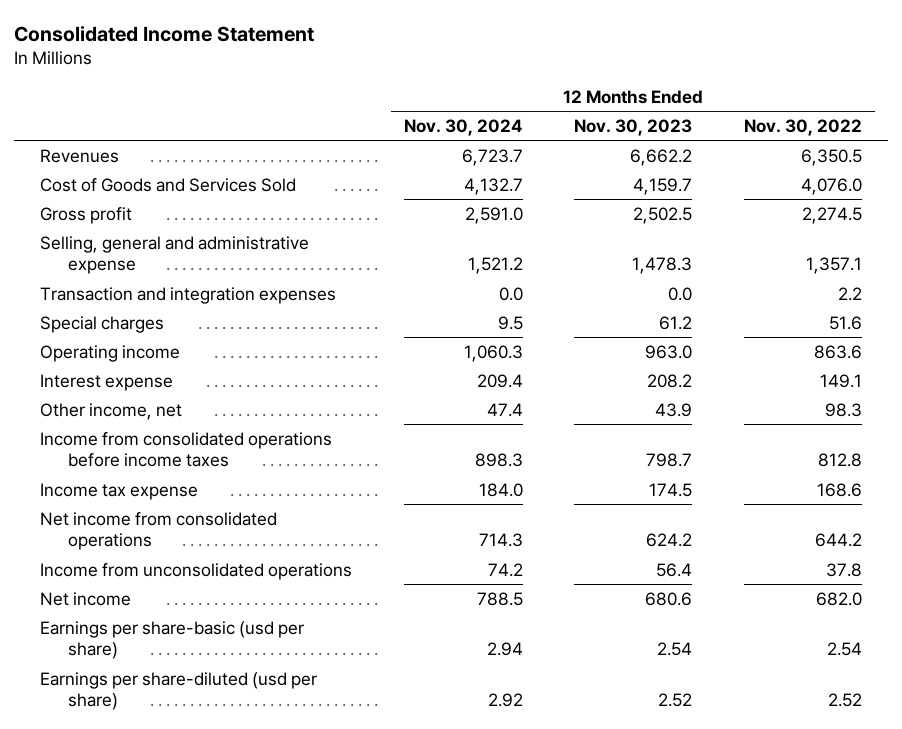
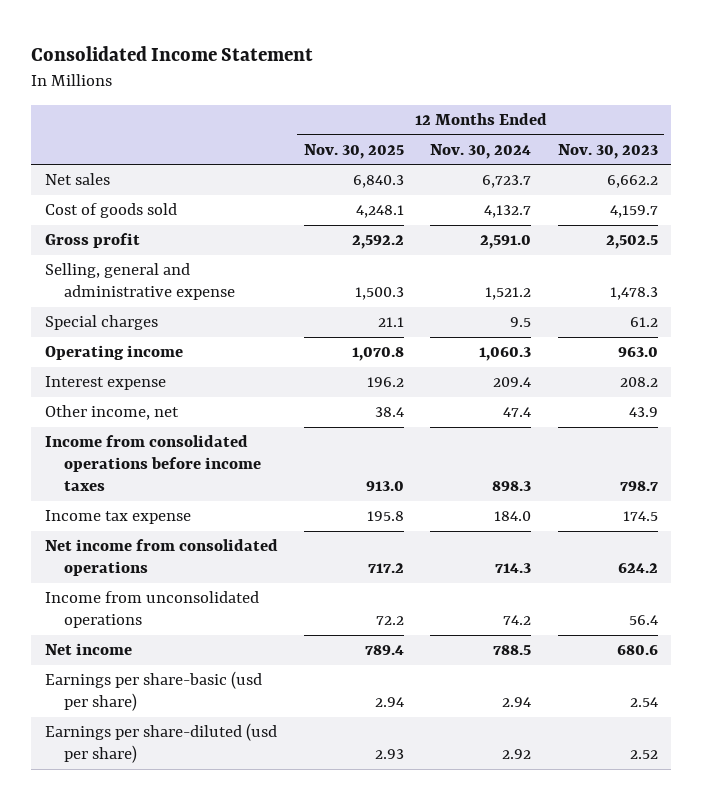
[743,118,862,136] Nov. 30, 2022 -> none
none -> [303,143,404,159] Nov. 30, 2025
[40,148,120,163] Revenues -> [44,173,110,186] Net sales
[40,177,297,192] Cost of Goods and Services Sold -> [44,203,177,219] Cost of goods sold
[40,286,337,304] Transaction and integration expenses -> none

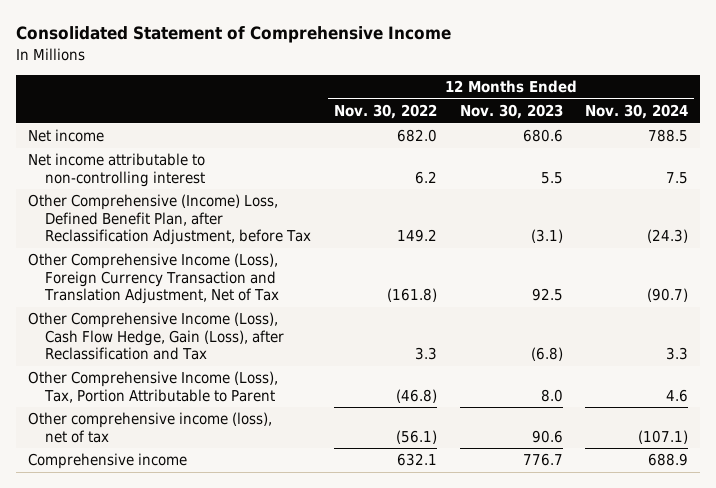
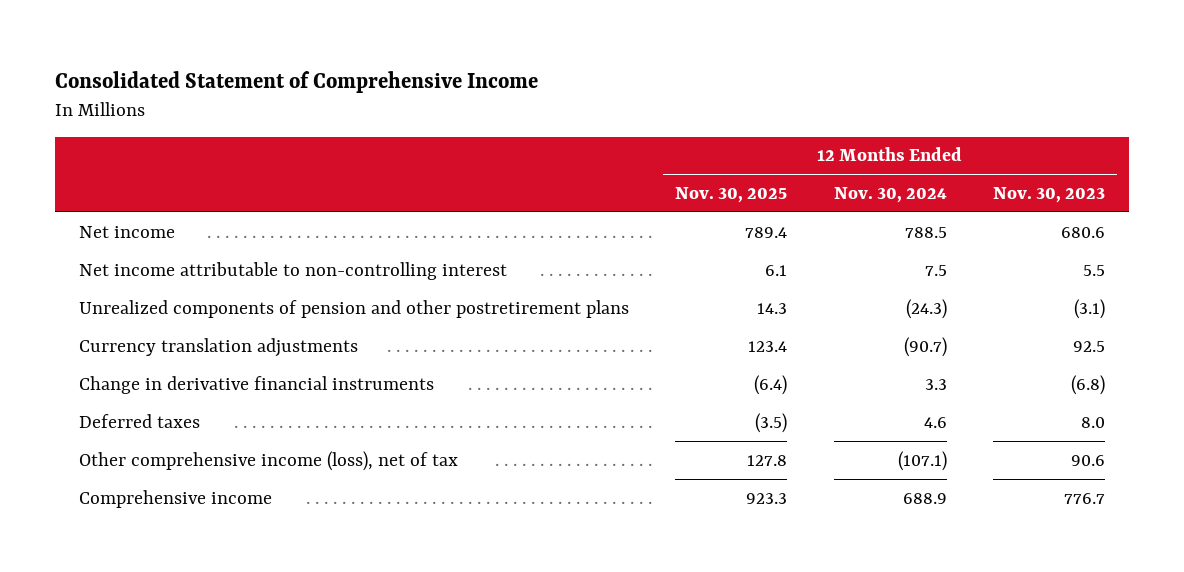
[333,104,437,120] Nov. 30, 2022 -> none
none -> [675,187,788,204] Nov. 30, 2025
[27,194,311,246] Other Comprehensive (Income) Loss, Defined Benefit Plan, after Reclassification Adjustment, before Tax -> [78,299,629,318] Unrealized components of pension and other postretirement plans
[27,253,279,305] Other Comprehensive Income (Loss), Foreign Currency Transaction and Translation Adjustment, Net of Tax -> [78,337,358,357] Currency translation adjustments
[27,312,284,361] Other Comprehensive Income (Loss), Cash Flow Hedge, Gain (Loss), after Reclassification and Tax -> [78,375,434,394] Change in derivative financial instruments
[27,371,278,403] Other Comprehensive Income (Loss), Tax, Portion Attributable to Parent -> [78,413,200,428] Deferred taxes

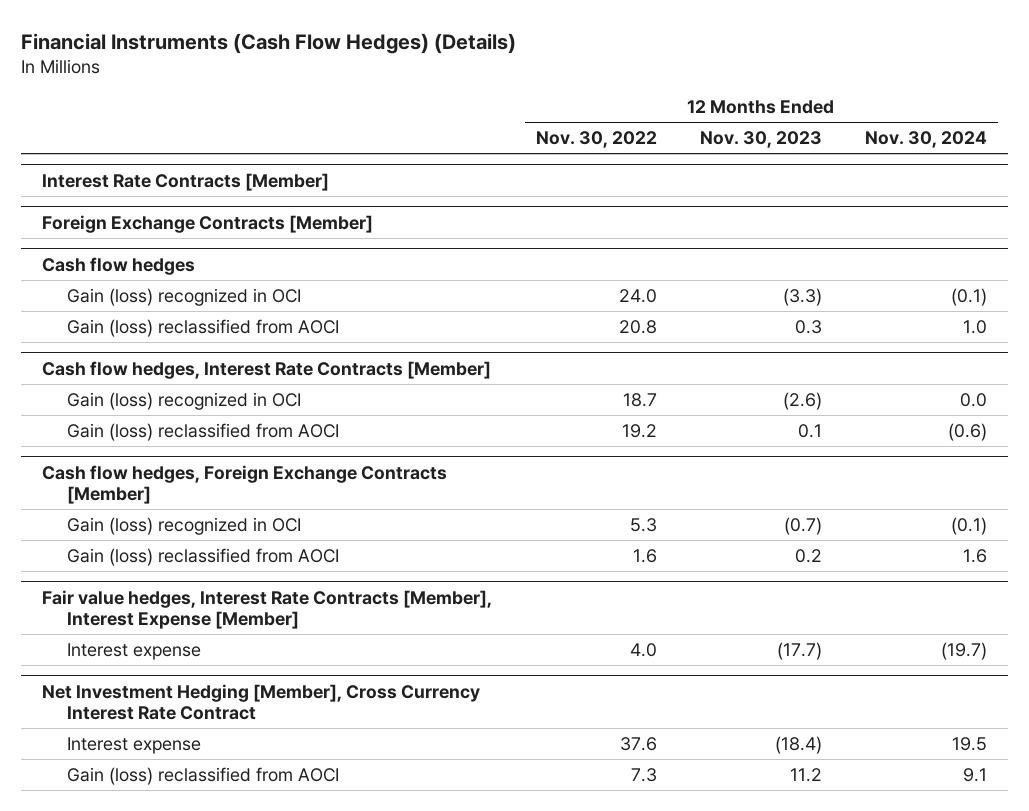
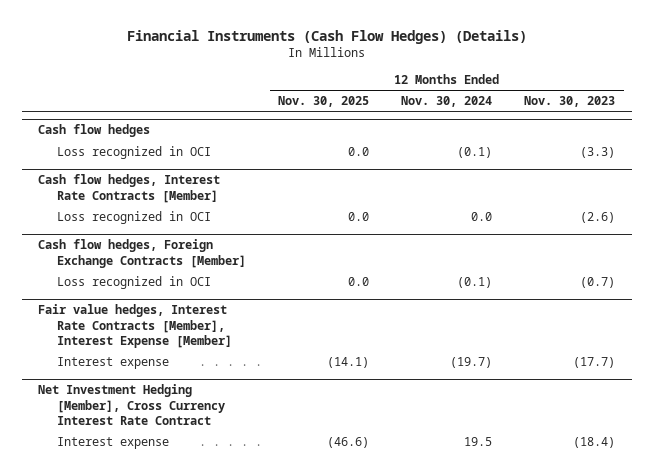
[535,131,657,149] Nov. 30, 2022 -> none
none -> [277,96,369,108] Nov. 30, 2025
[42,172,330,191] Interest Rate Contracts [Member] -> none
[42,214,374,233] Foreign Exchange Contracts [Member] -> none
[67,318,340,337] Gain (loss) reclassified from AOCI -> none
[67,287,302,306] Gain (loss) recognized in OCI -> [56,145,211,159] Loss recognized in OCI
[67,422,340,441] Gain (loss) reclassified from AOCI -> none
[67,391,302,410] Gain (loss) recognized in OCI -> [56,210,211,224] Loss recognized in OCI
[67,547,340,566] Gain (loss) reclassified from AOCI -> none
[67,516,302,535] Gain (loss) recognized in OCI -> [56,275,211,289] Loss recognized in OCI
[67,766,340,785] Gain (loss) reclassified from AOCI -> none

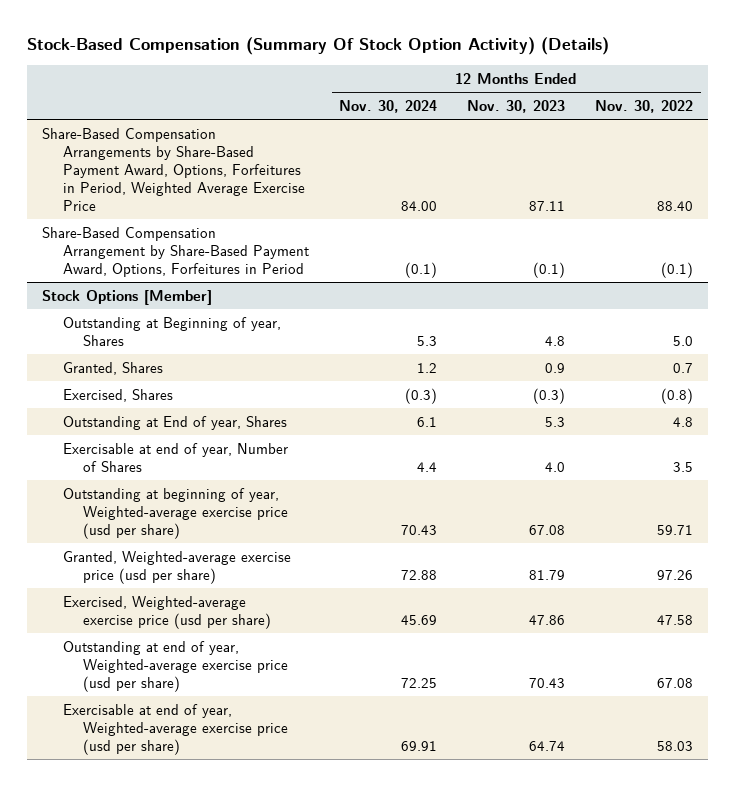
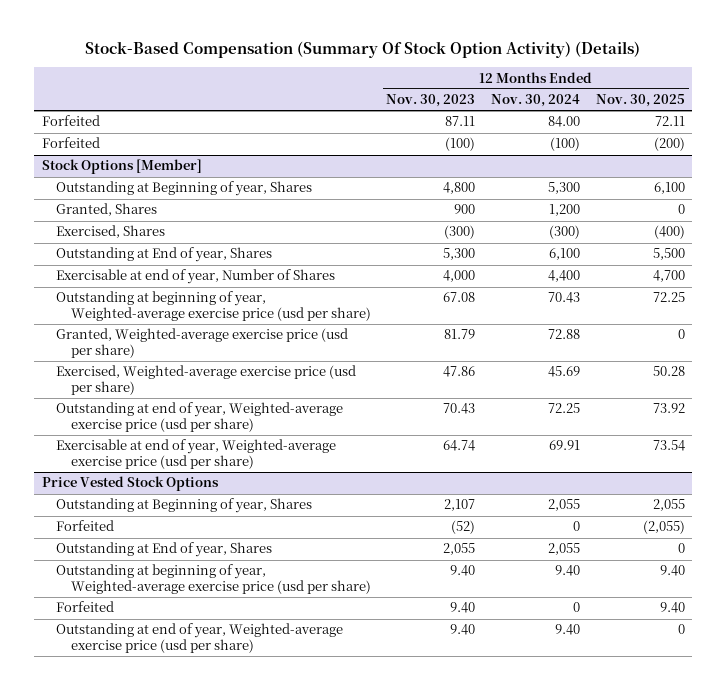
[595,99,694,113] Nov. 30, 2022 -> none
none -> [595,94,685,108] Nov. 30, 2025
[42,226,309,277] Share-Based Compensation Arrangement by Share-Based Payment Award, Options, Forfeitures in Period -> none
[42,127,305,212] Share-Based Compensation Arrangements by Share-Based Payment Award, Options, Forfeitures in Period, Weighted Average Exercise Price -> [41,115,100,127] Forfeited
none -> [41,137,100,149] Forfeited
[417,335,438,346] 5.3 -> [548,182,581,195] 5,300
[545,335,566,346] 4.8 -> [443,182,476,195] 4,800
[417,362,438,373] 1.2 -> [549,204,581,217] 1,200
[545,362,566,373] 0.9 -> [454,204,476,215] 900
[405,387,438,404] (0.3) -> [549,225,581,240] (300)
[533,387,566,404] (0.3) -> [444,225,476,240] (300)
[417,416,438,427] 6.1 -> [549,248,581,261] 6,100
[545,416,566,427] 5.3 -> [443,248,476,261] 5,300
[417,461,438,472] 4.4 -> [548,270,581,283] 4,400
[545,461,566,472] 4.0 -> [443,270,476,283] 4,000
none -> [41,476,219,492] Price Vested Stock Options
none -> [56,498,313,514] Outstanding at Beginning of year, Shares
none -> [56,520,115,532] Forfeited
none -> [56,542,273,558] Outstanding at End of year, Shares
none -> [56,564,371,595] Outstanding at beginning of year, Weighted-average exercise price (usd per share)
none -> [56,601,115,613] Forfeited
none -> [56,623,344,654] Outstanding at end of year, Weighted-average exercise price (usd per share)

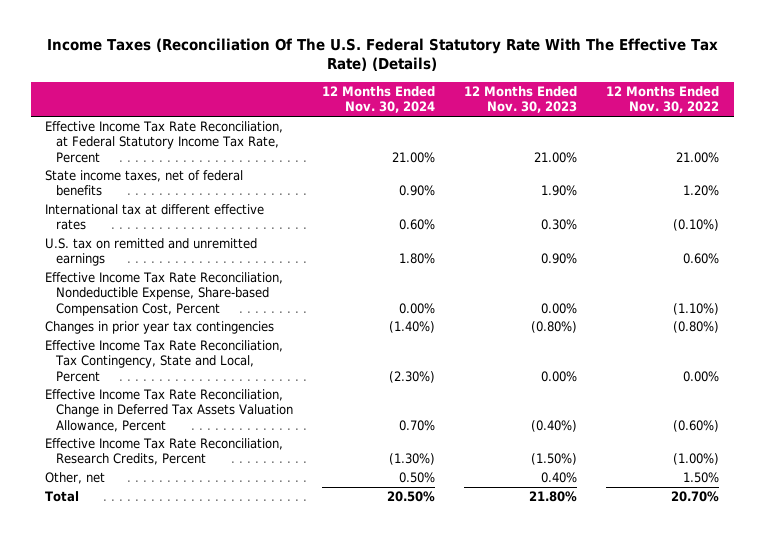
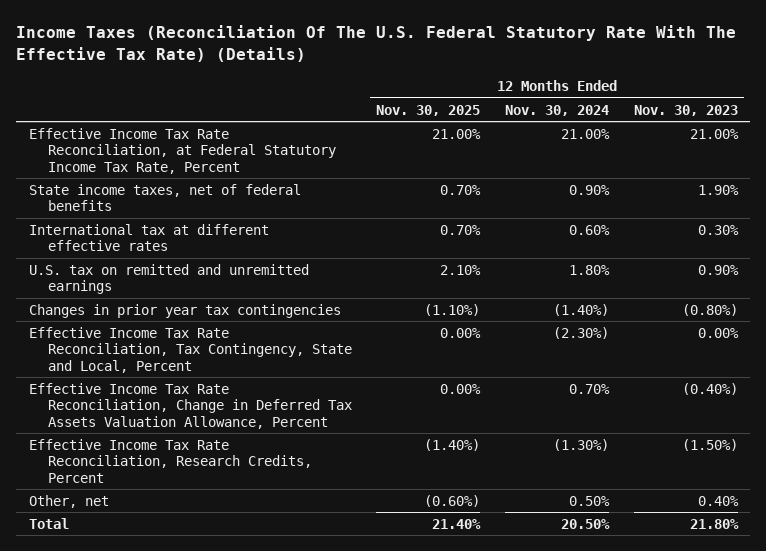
[606,86,720,114] 12 Months Ended Nov. 30, 2022 -> none
none -> [376,104,481,116] Nov. 30, 2025
[45,272,284,316] Effective Income Tax Rate Reconciliation, Nondeductible Expense, Share-based Compensation Cost, Percent -> none

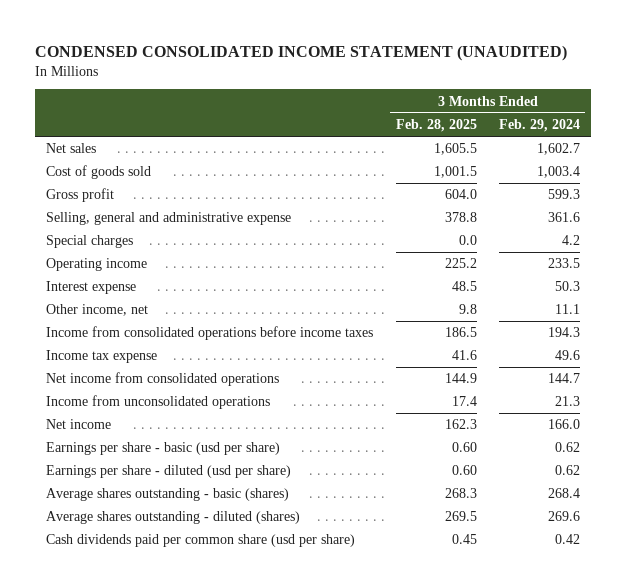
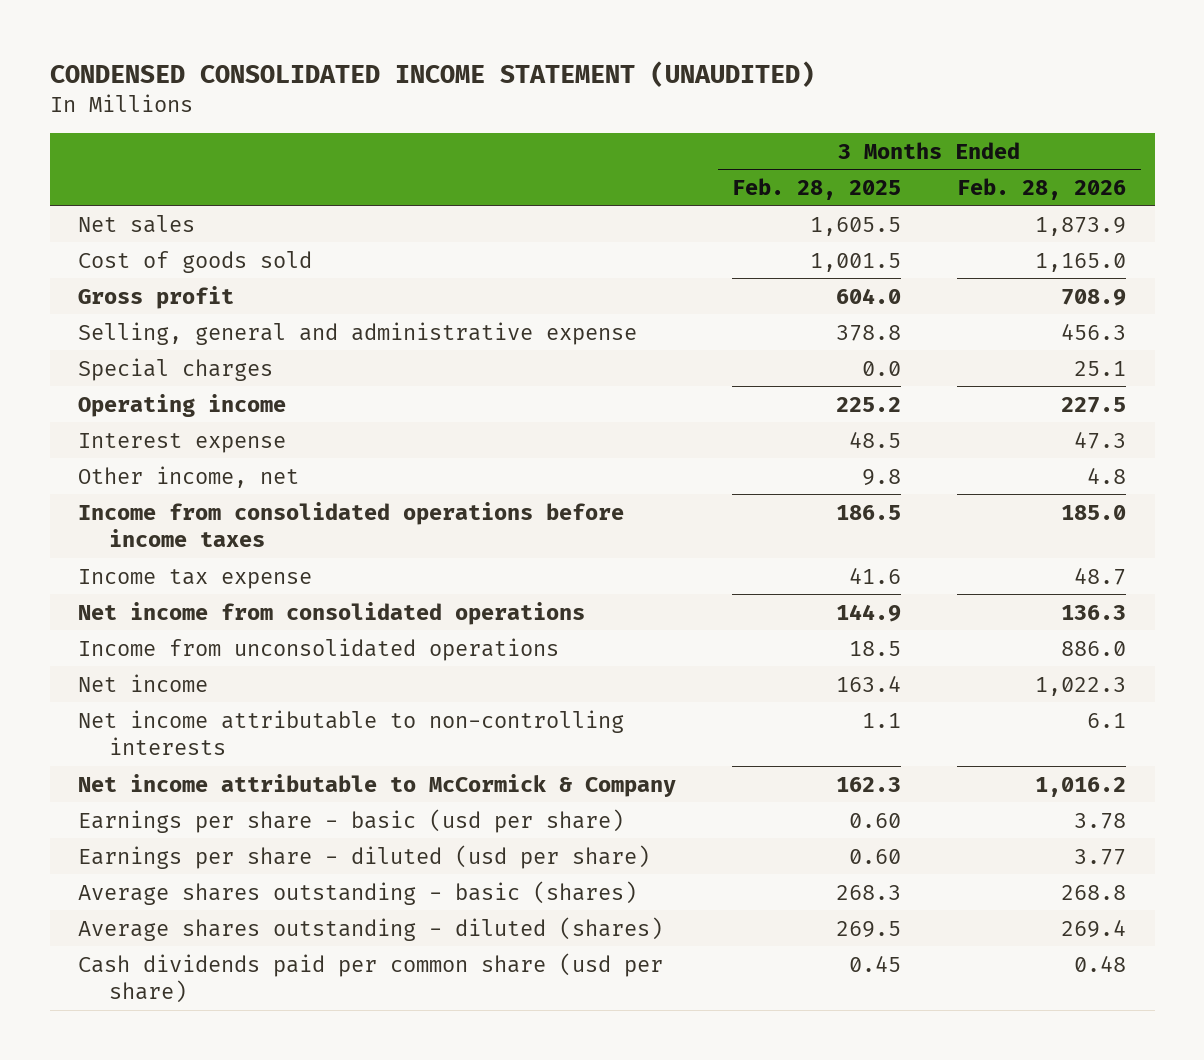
[498,119,580,133] Feb. 29, 2024 -> none
none -> [957,177,1127,200] Feb. 28, 2026
[451,396,477,407] 17.4 -> [849,640,902,656] 18.5
[444,419,477,430] 162.3 -> [836,675,902,692] 163.4
none -> [77,709,624,755] Net income attributable to non-controlling interests
none -> [77,773,676,797] Net income attributable to McCormick & Company

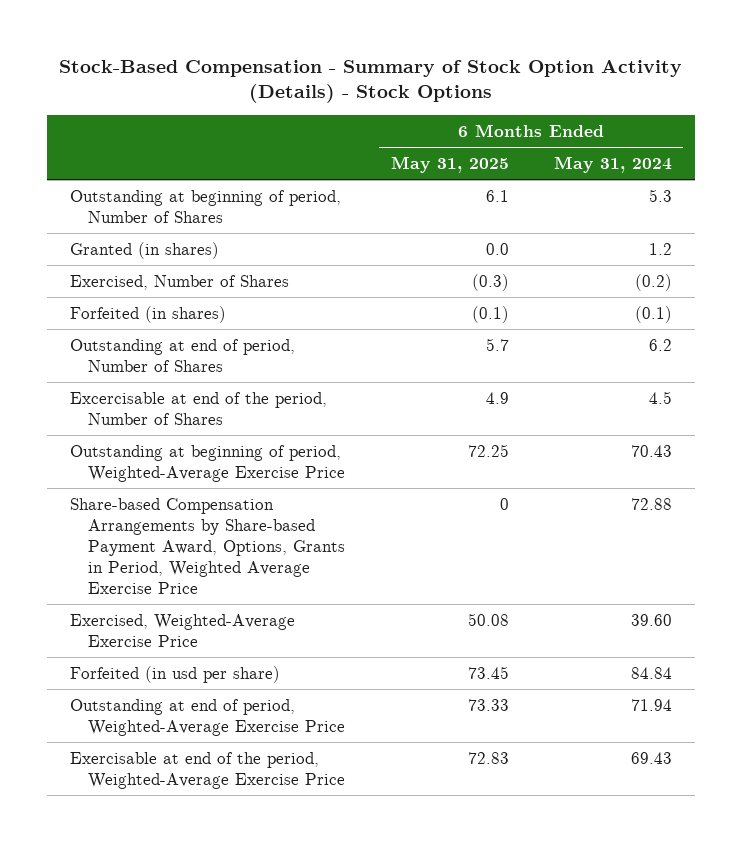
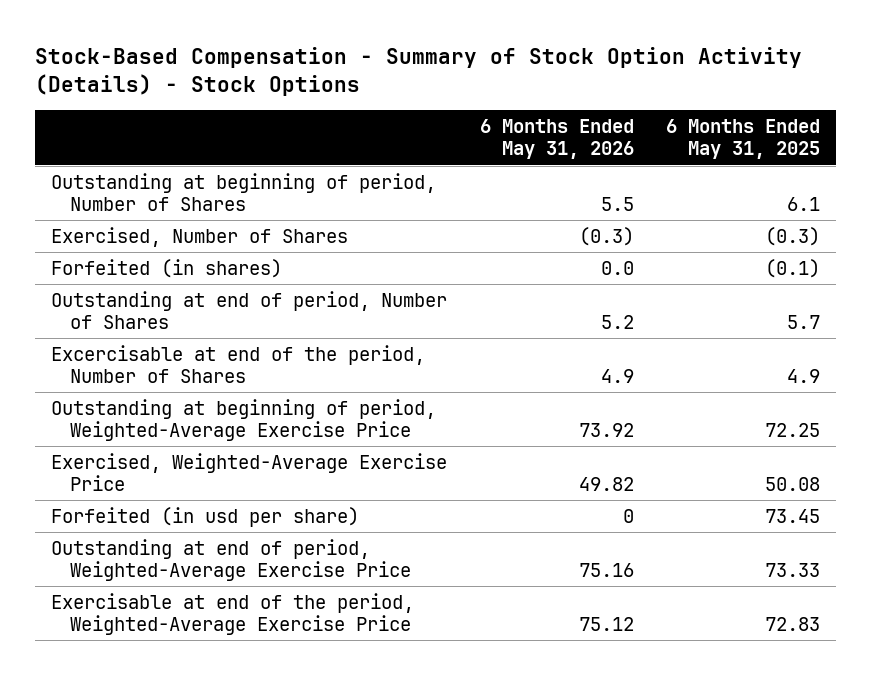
[554,155,673,173] May 31, 2024 -> none
none -> [479,119,634,160] 6 Months Ended May 31, 2026
[69,241,219,259] Granted (in shares) -> none
[69,497,346,594] Share-based Compensation Arrangements by Share-based Payment Award, Options, Grants in Period, Weighted Average Exercise Price -> none

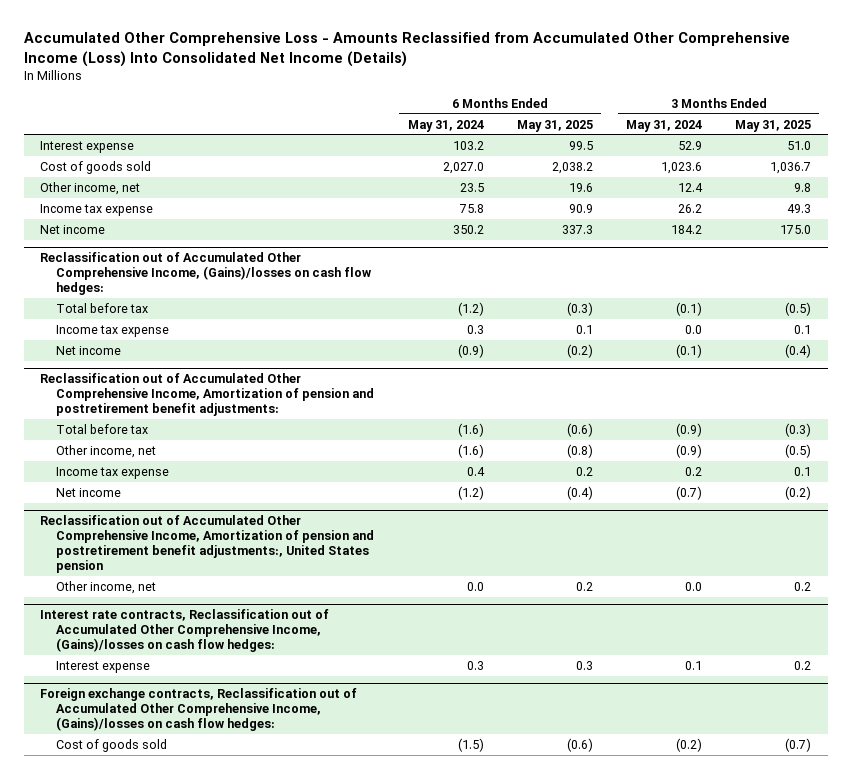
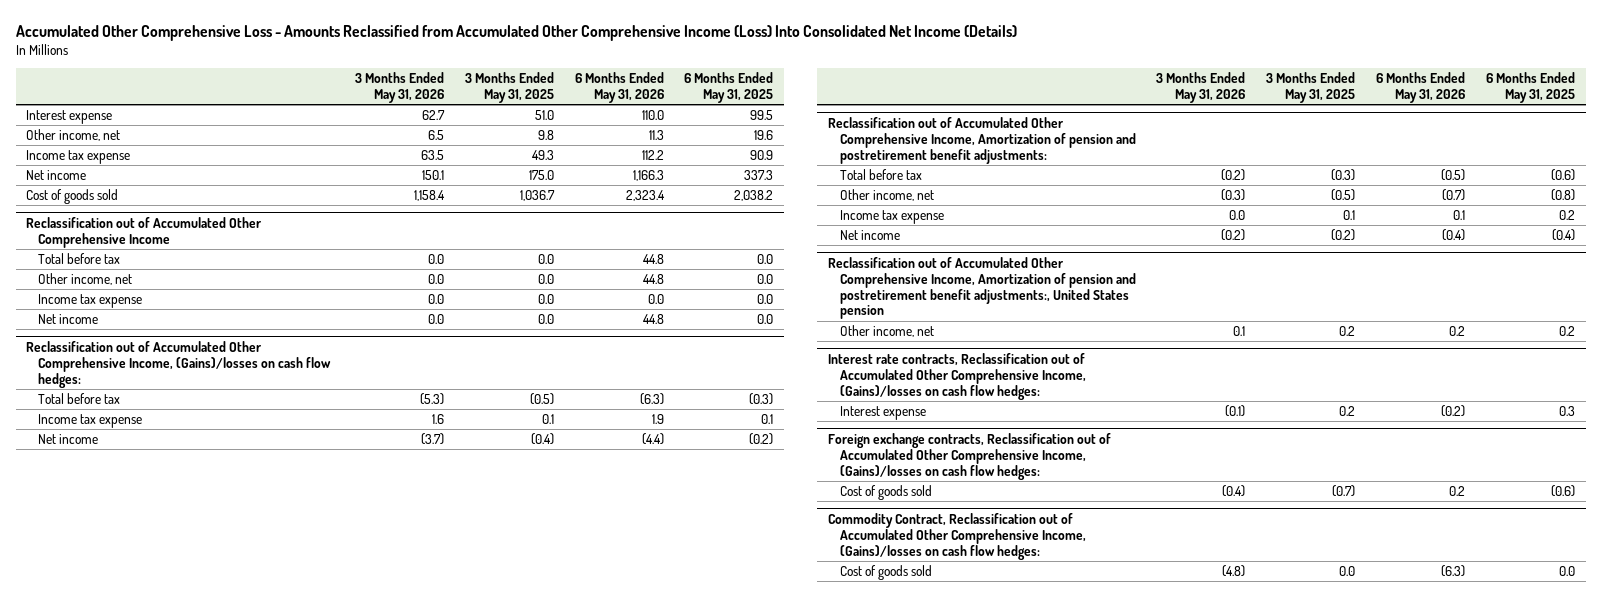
[407,119,484,132] May 31, 2024 -> none
[625,119,702,132] May 31, 2024 -> none
none -> [354,72,444,104] 3 Months Ended May 31, 2026
none -> [574,72,664,104] 6 Months Ended May 31, 2026
[40,160,152,174] Cost of goods sold -> [26,188,119,204] Cost of goods sold
none -> [26,216,263,248] Reclassification out of Accumulated Other Comprehensive Income
none -> [37,252,120,264] Total before tax
none -> [37,272,132,285] Other income, net
none -> [37,293,142,308] Income tax expense
none -> [37,313,98,324] Net income
none -> [827,512,1086,560] Commodity Contract, Reclassification out of Accumulated Other Comprehensive Income, (Gains)/losses on cash flow hedges:
none -> [839,564,932,580] Cost of goods sold

